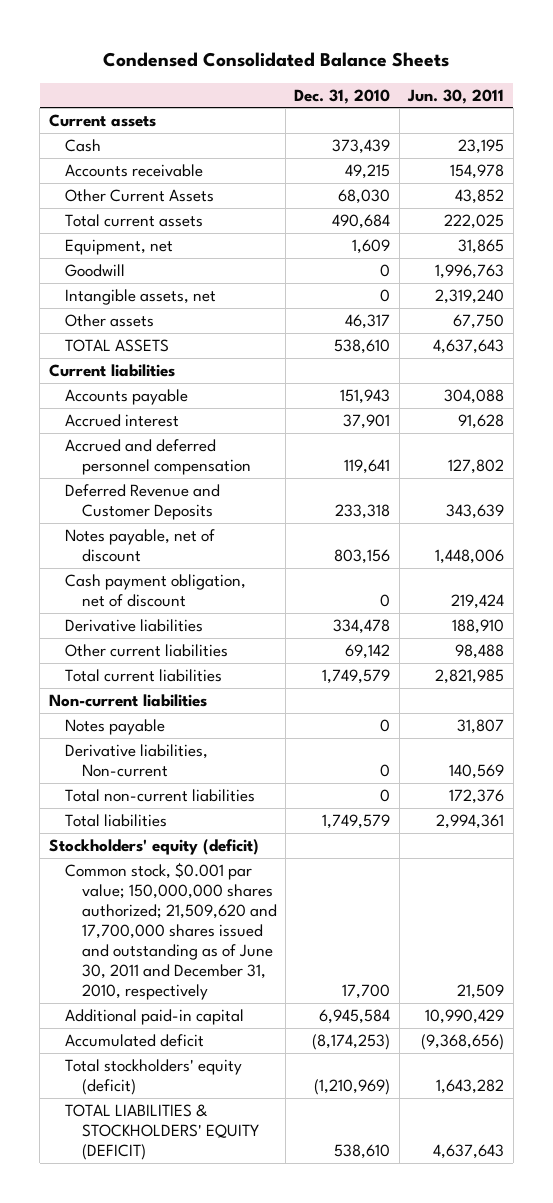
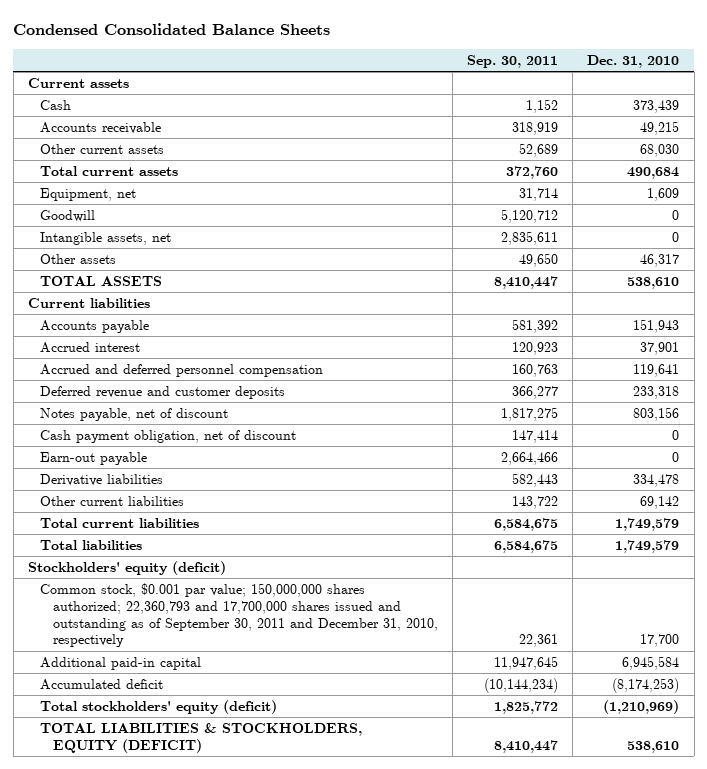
[407,88,505,104] Jun. 30, 2011 -> none
none -> [467,54,559,68] Sep. 30, 2011
[65,188,215,202] Other Current Assets -> [40,143,165,154] Other current assets
[65,483,221,520] Deferred Revenue and Customer Deposits -> [40,385,286,399] Deferred revenue and customer deposits
none -> [40,451,148,465] Earn-out payable
[48,693,207,707] Non-current liabilities -> none
[65,718,166,735] Notes payable -> none
[65,743,209,777] Derivative liabilities, Non-current -> none
[65,788,256,802] Total non-current liabilities -> none
[65,861,277,1000] Common stock, $0.001 par value; 150,000,000 shares authorized; 21,509,620 and 17,700,000 shares issued and outstanding as of June 30, 2011 and December 31, 2010, respectively -> [40,582,438,648] Common stock, $0.001 par value; 150,000,000 shares authorized; 22,360,793 and 17,700,000 shares issued and outstanding as of September 30, 2011 and December 31, 2010, respectively
[65,1103,259,1160] TOTAL LIABILITIES & STOCKHOLDERS' EQUITY (DEFICIT) -> [40,722,363,753] TOTAL LIABILITIES & STOCKHOLDERS, EQUITY (DEFICIT)

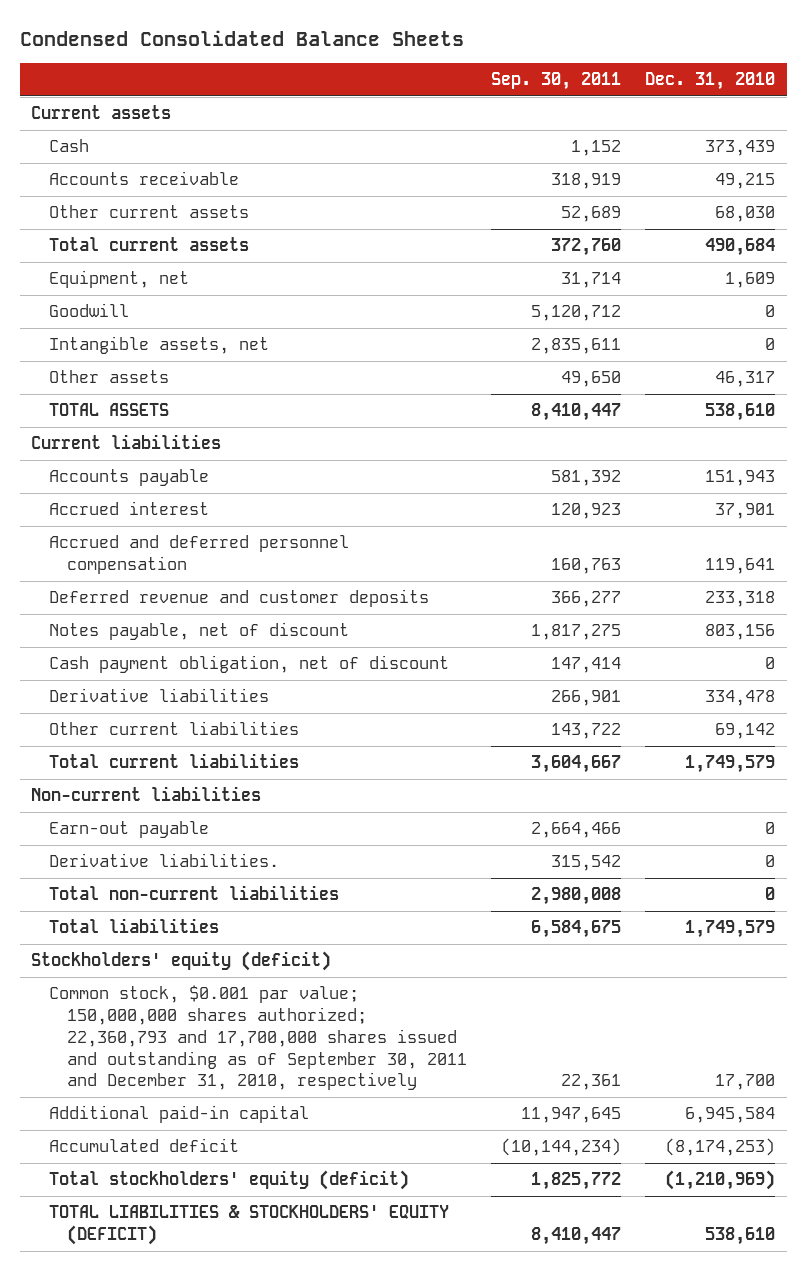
[512,472,559,487] 582,443 -> [551,690,622,707] 266,901
[494,517,559,531] 6,584,675 -> [531,755,622,774] 3,604,667
none -> [31,786,262,802] Non-current liabilities
[40,451,148,465] Earn-out payable -> [49,821,210,839] Earn-out payable
none -> [49,853,280,868] Derivative liabilities.
none -> [49,885,340,901] Total non-current liabilities
[40,722,363,753] TOTAL LIABILITIES & STOCKHOLDERS, EQUITY (DEFICIT) -> [49,1204,450,1246] TOTAL LIABILITIES & STOCKHOLDERS' EQUITY (DEFICIT)

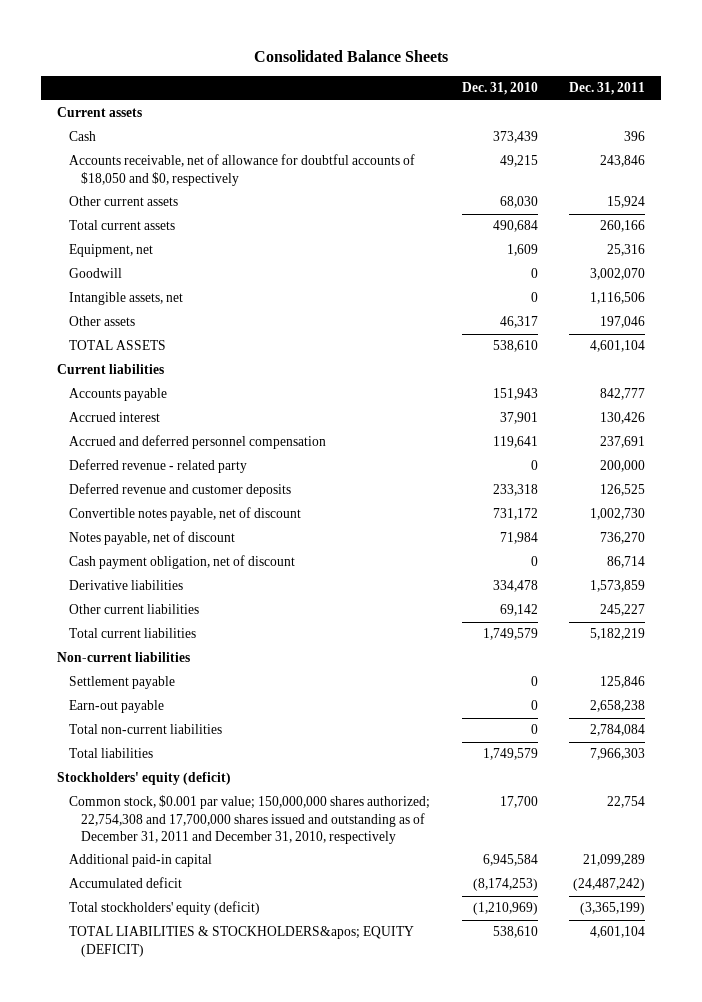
[19,29,464,46] Condensed Consolidated Balance Sheets -> [254,50,449,63] Consolidated Balance Sheets
[491,72,622,91] Sep. 30, 2011 -> none
none -> [569,82,646,96] Dec. 31, 2011
[49,171,240,186] Accounts receivable -> [68,154,415,186] Accounts receivable, net of allowance for doubtful accounts of $18,050 and $0, respectively
none -> [68,459,247,474] Deferred revenue - related party
none -> [68,507,301,522] Convertible notes payable, net of discount
[705,624,776,641] 803,156 -> [499,532,538,545] 71,984
none -> [68,676,175,690] Settlement payable
[49,853,280,868] Derivative liabilities. -> none
[49,985,468,1091] Common stock, $0.001 par value; 150,000,000 shares authorized; 22,360,793 and 17,700,000 shares issued and outstanding as of September 30, 2011 and December 31, 2010, respectively -> [68,795,430,845] Common stock, $0.001 par value; 150,000,000 shares authorized; 22,754,308 and 17,700,000 shares issued and outstanding as of December 31, 2011 and December 31, 2010, respectively
[49,1204,450,1246] TOTAL LIABILITIES & STOCKHOLDERS' EQUITY (DEFICIT) -> [68,926,414,957] TOTAL LIABILITIES & STOCKHOLDERS&apos; EQUITY (DEFICIT)

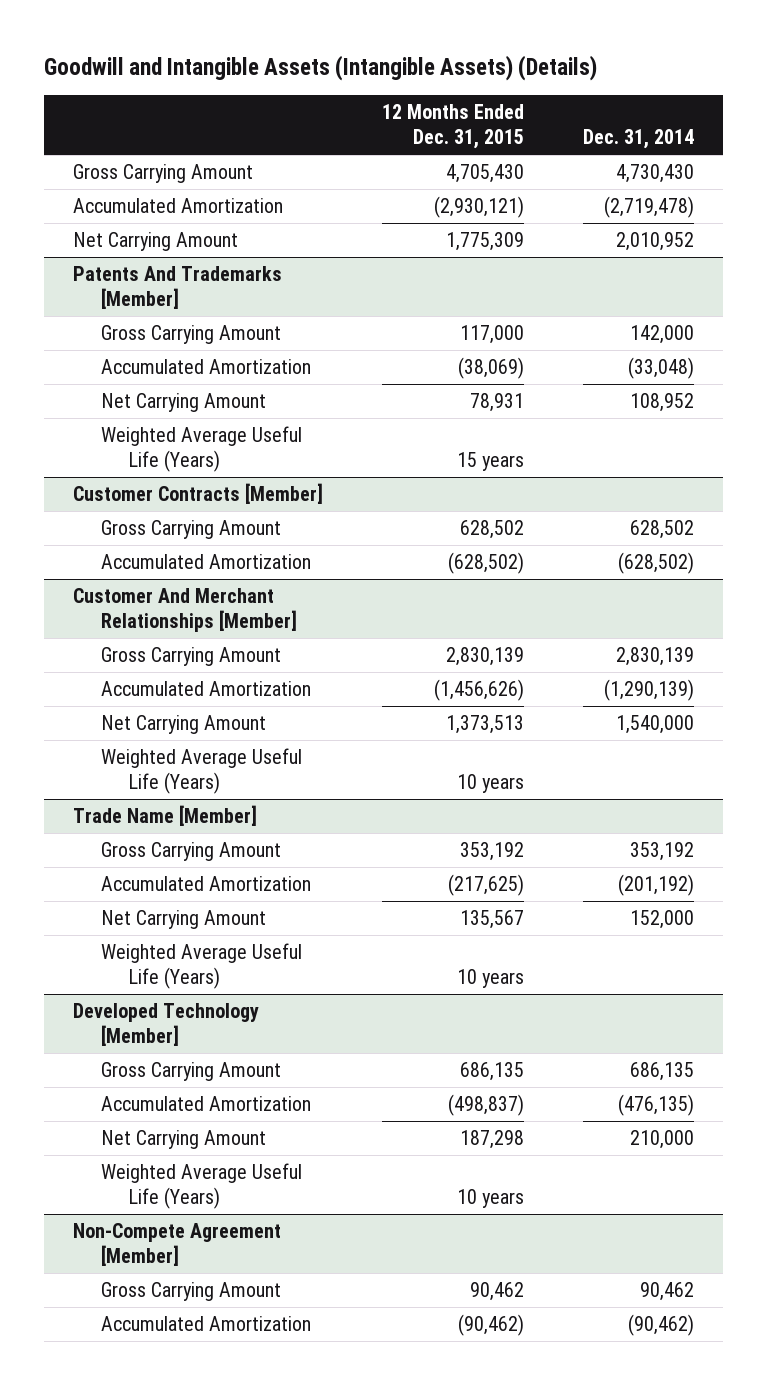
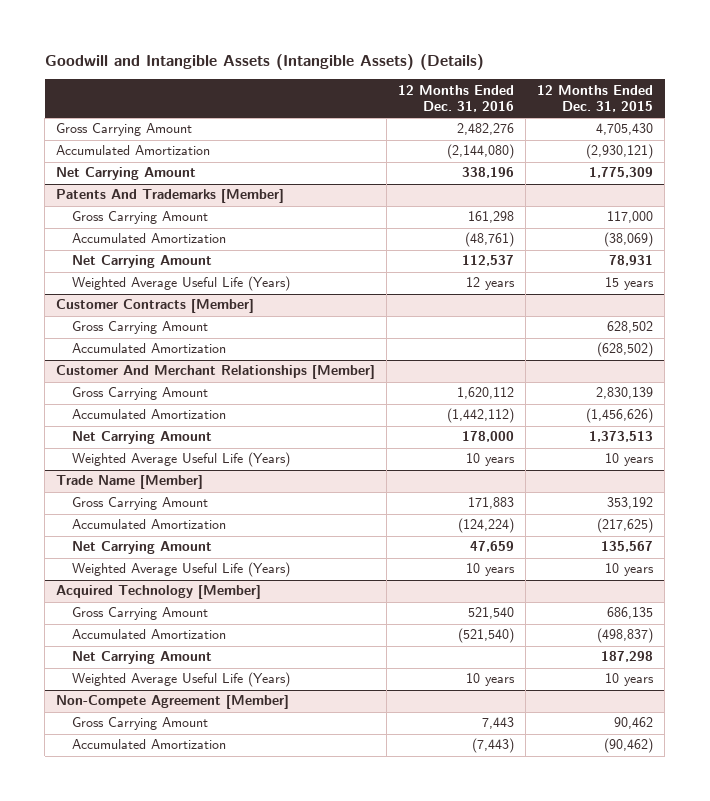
[582,129,694,150] Dec. 31, 2014 -> none
none -> [398,84,515,113] 12 Months Ended Dec. 31, 2016
[73,1003,260,1047] Developed Technology [Member] -> [56,585,262,600] Acquired Technology [Member]

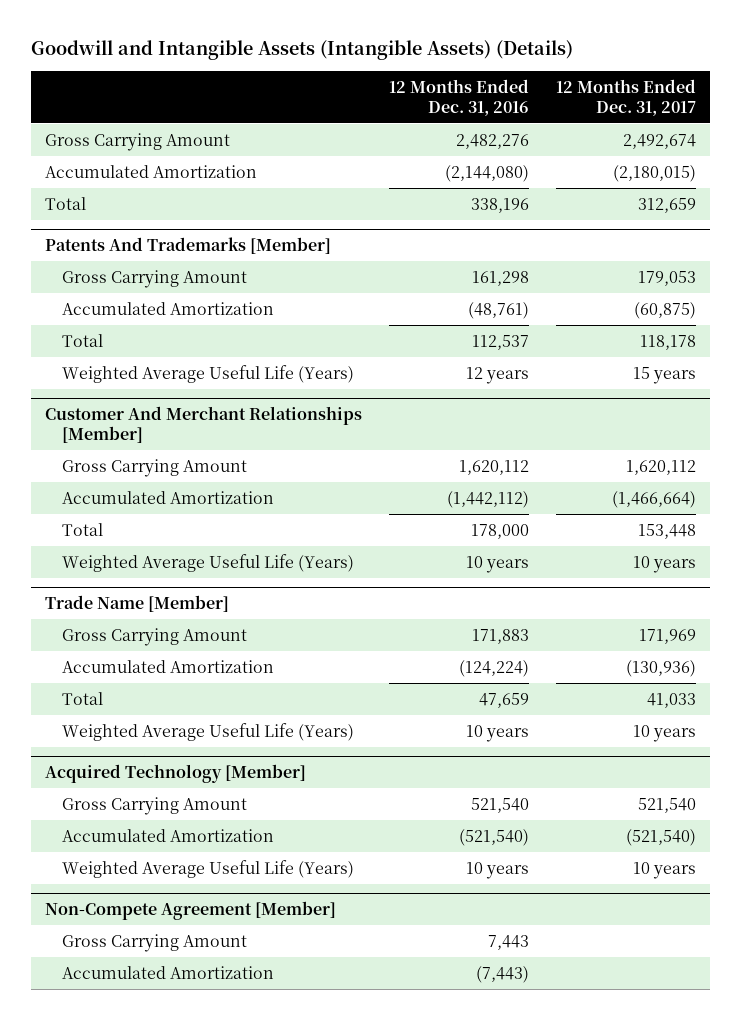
[537,84,654,113] 12 Months Ended Dec. 31, 2015 -> none
none -> [555,78,696,116] 12 Months Ended Dec. 31, 2017
[56,167,197,181] Net Carrying Amount -> [44,196,86,210] Total
[71,255,212,269] Net Carrying Amount -> [62,333,104,347] Total
[56,299,255,314] Customer Contracts [Member] -> none
[71,321,208,335] Gross Carrying Amount -> none
[71,343,226,354] Accumulated Amortization -> none
[71,431,212,445] Net Carrying Amount -> [62,522,104,536] Total
[71,541,212,555] Net Carrying Amount -> [62,691,104,705] Total
[71,651,212,665] Net Carrying Amount -> none

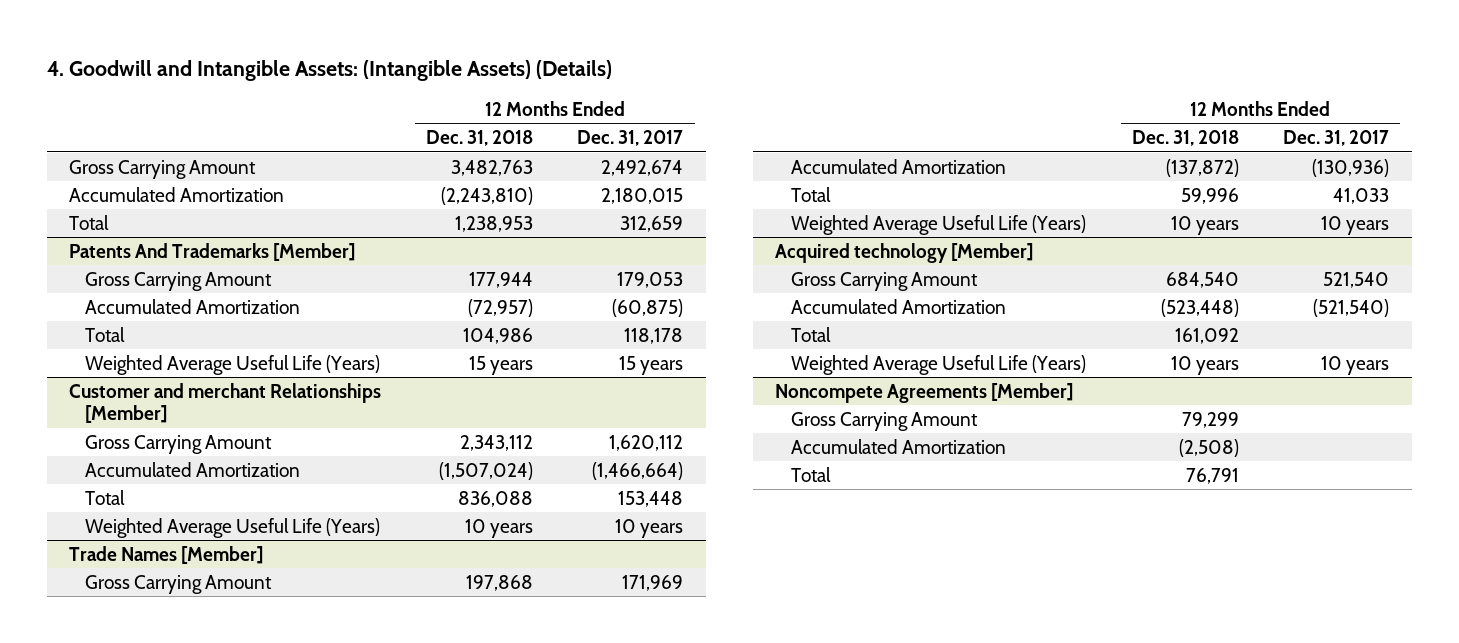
[30,40,573,61] Goodwill and Intangible Assets (Intangible Assets) (Details) -> [46,60,612,82] 4. Goodwill and Intangible Assets: (Intangible Assets) (Details)
[388,78,529,116] 12 Months Ended Dec. 31, 2016 -> none
none -> [425,130,533,147] Dec. 31, 2018
[612,164,696,182] (2,180,015) -> [601,187,684,204] 2,180,015
[44,406,362,444] Customer And Merchant Relationships [Member] -> [69,382,382,424] Customer and merchant Relationships [Member]
[44,595,229,613] Trade Name [Member] -> [69,545,264,564] Trade Names [Member]
[44,764,306,784] Acquired Technology [Member] -> [775,242,1034,263] Acquired technology [Member]
none -> [790,326,831,342] Total
[44,901,336,921] Non-Compete Agreement [Member] -> [775,382,1074,403] Noncompete Agreements [Member]
none -> [790,466,831,482] Total

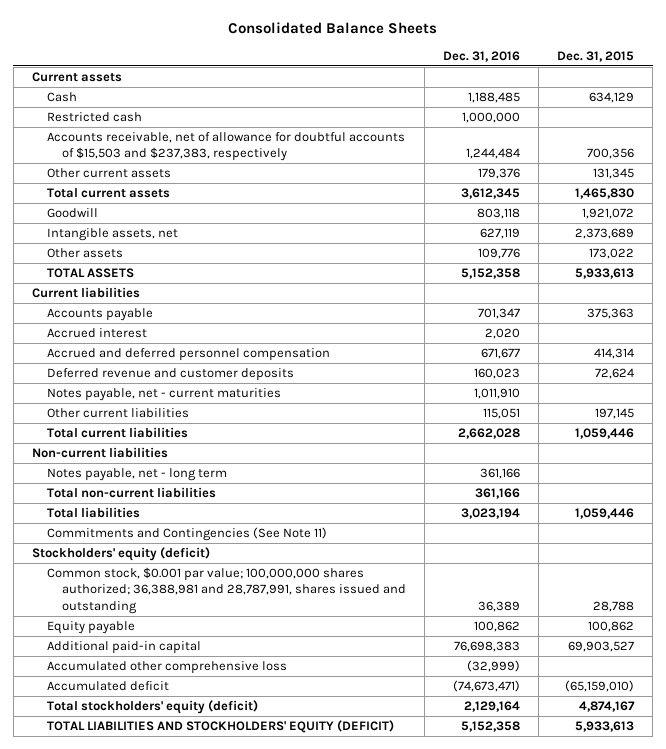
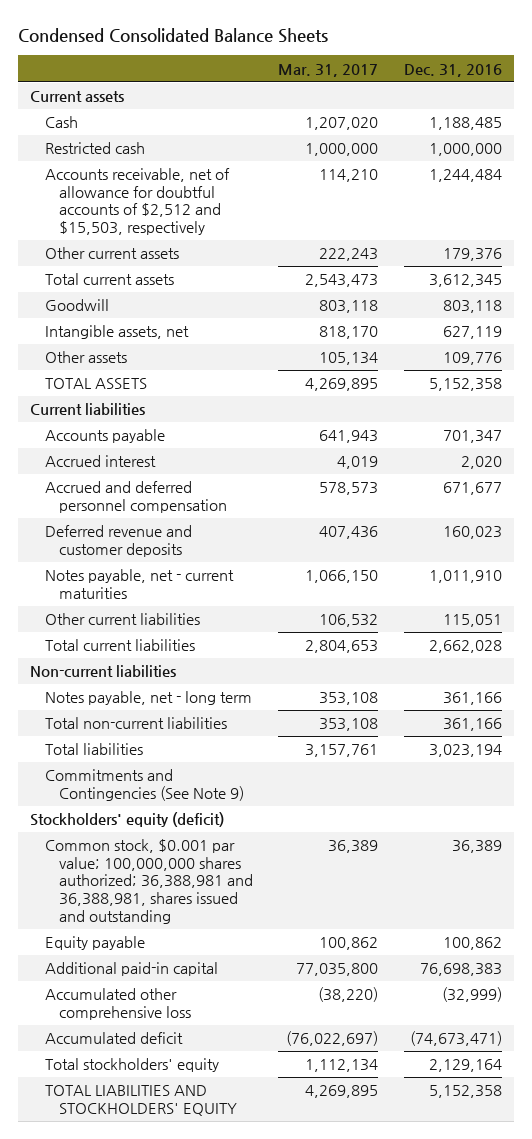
[227,22,437,35] Consolidated Balance Sheets -> [17,27,328,43] Condensed Consolidated Balance Sheets
[557,50,635,62] Dec. 31, 2015 -> none
none -> [278,63,379,77] Mar. 31, 2017
[46,131,405,162] Accounts receivable, net of allowance for doubtful accounts of $15,503 and $237,383, respectively -> [44,168,230,236] Accounts receivable, net of allowance for doubtful accounts of $2,512 and $15,503, respectively
[46,526,327,541] Commitments and Contingencies (See Note 11) -> [44,769,245,801] Commitments and Contingencies (See Note 9)
[46,566,406,614] Common stock, $0.001 par value; 100,000,000 shares authorized; 36,388,981 and 28,787,991, shares issued and outstanding -> [44,839,254,924] Common stock, $0.001 par value; 100,000,000 shares authorized; 36,388,981 and 36,388,981, shares issued and outstanding
[46,699,258,714] Total stockholders' equity (deficit) -> [44,1058,219,1073] Total stockholders' equity
[46,719,394,733] TOTAL LIABILITIES AND STOCKHOLDERS' EQUITY (DEFICIT) -> [44,1085,238,1116] TOTAL LIABILITIES AND STOCKHOLDERS' EQUITY

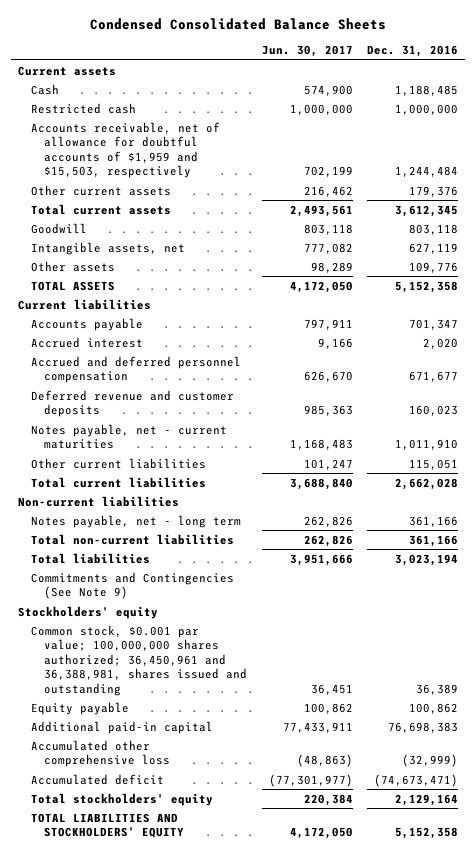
[278,63,379,77] Mar. 31, 2017 -> none
none -> [261,45,353,58] Jun. 30, 2017
[44,168,230,236] Accounts receivable, net of allowance for doubtful accounts of $2,512 and $15,503, respectively -> [31,121,221,179] Accounts receivable, net of allowance for doubtful accounts of $1,959 and $15,503, respectively
[30,812,225,828] Stockholders' equity (deficit) -> [18,605,159,619] Stockholders' equity
[44,839,254,924] Common stock, $0.001 par value; 100,000,000 shares authorized; 36,388,981 and 36,388,981, shares issued and outstanding -> [31,624,248,696] Common stock, $0.001 par value; 100,000,000 shares authorized; 36,450,961 and 36,388,981, shares issued and outstanding

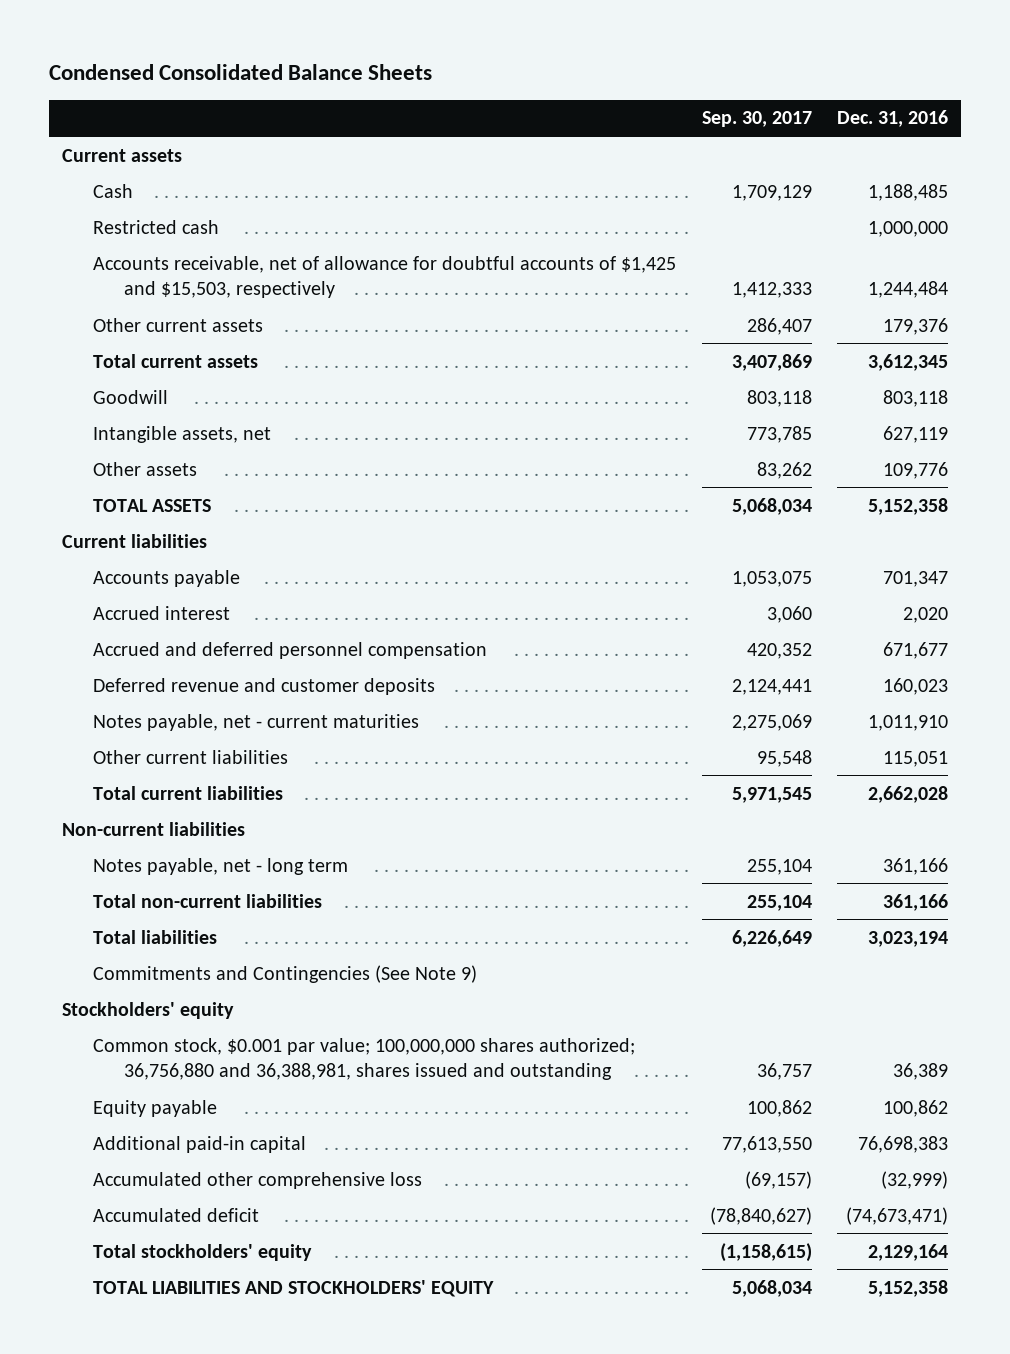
[261,45,353,58] Jun. 30, 2017 -> none
none -> [701,111,812,128] Sep. 30, 2017
[31,121,221,179] Accounts receivable, net of allowance for doubtful accounts of $1,959 and $15,503, respectively -> [93,255,677,299] Accounts receivable, net of allowance for doubtful accounts of $1,425 and $15,503, respectively
[31,624,248,696] Common stock, $0.001 par value; 100,000,000 shares authorized; 36,450,961 and 36,388,981, shares issued and outstanding -> [93,1037,636,1081] Common stock, $0.001 par value; 100,000,000 shares authorized; 36,756,880 and 36,388,981, shares issued and outstanding

